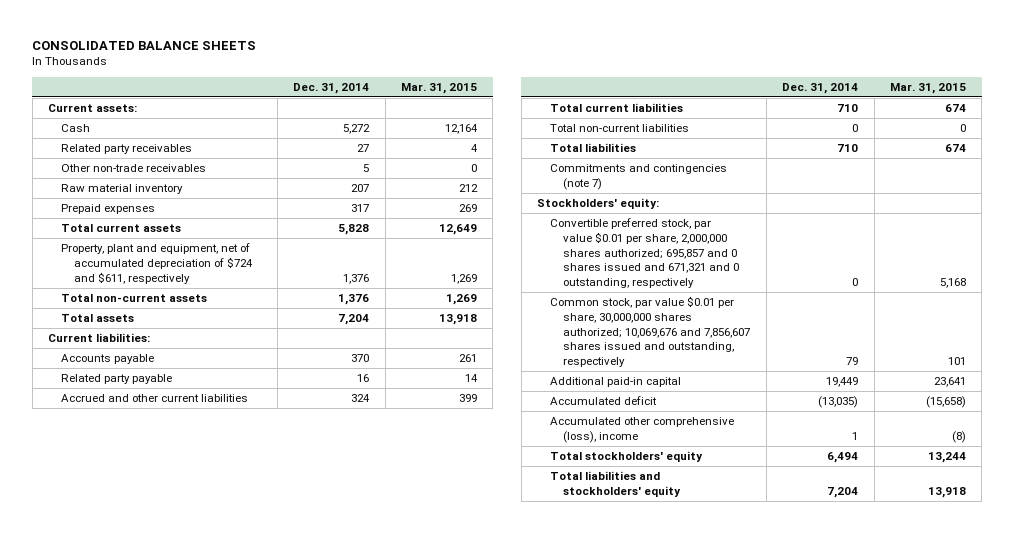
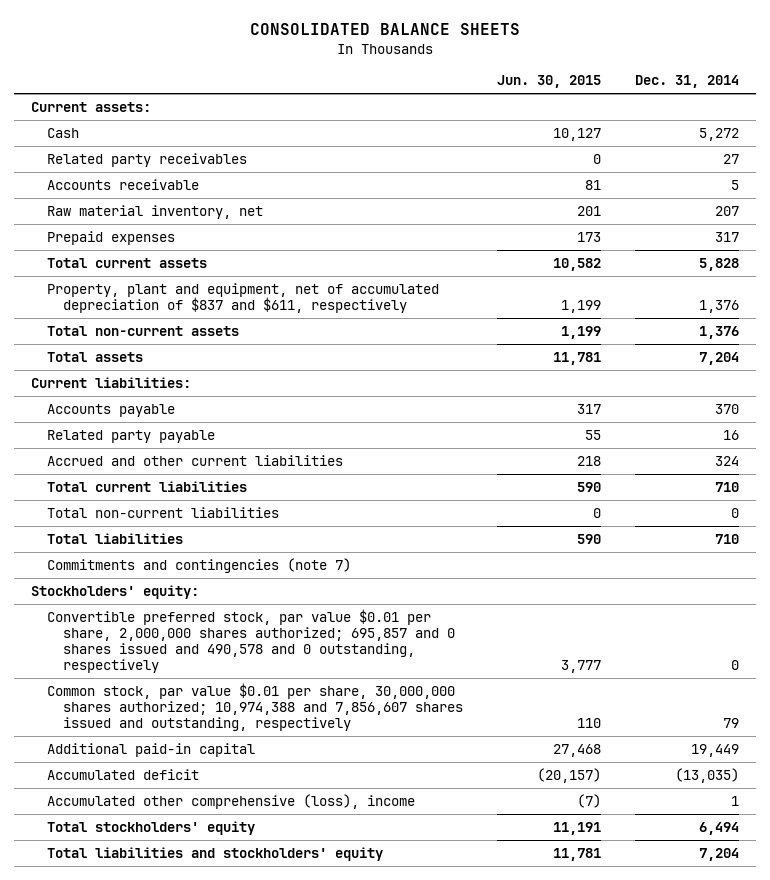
[400,82,477,94] Mar. 31, 2015 -> none
none -> [497,75,602,89] Jun. 30, 2015
[61,164,207,173] Other non-trade receivables -> none
none -> [47,178,200,190] Accounts receivable
[61,184,184,195] Raw material inventory -> [47,204,264,219] Raw material inventory, net
[61,243,254,284] Property, plant and equipment, net of accumulated depreciation of $724 and $611, respectively -> [47,282,440,313] Property, plant and equipment, net of accumulated depreciation of $837 and $611, respectively
[550,218,740,288] Convertible preferred stock, par value $0.01 per share, 2,000,000 shares authorized; 695,857 and 0 shares issued and 671,321 and 0 outstanding, respectively -> [47,608,456,674] Convertible preferred stock, par value $0.01 per share, 2,000,000 shares authorized; 695,857 and 0 shares issued and 490,578 and 0 outstanding, respectively
[550,296,751,367] Common stock, par value $0.01 per share, 30,000,000 shares authorized; 10,069,676 and 7,856,607 shares issued and outstanding, respectively -> [47,682,464,731] Common stock, par value $0.01 per share, 30,000,000 shares authorized; 10,974,388 and 7,856,607 shares issued and outstanding, respectively

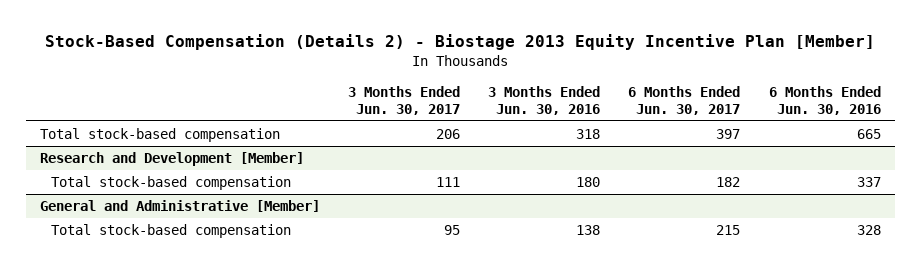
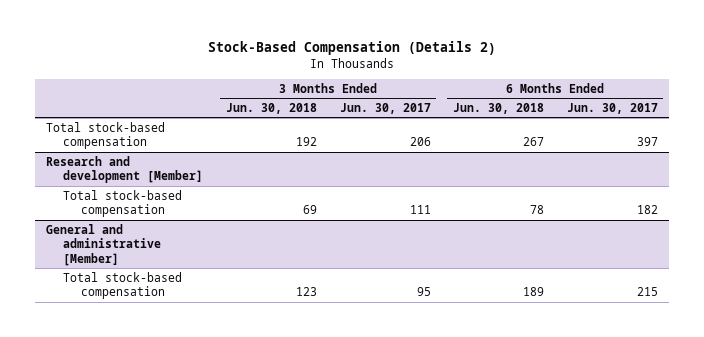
[45,34,876,51] Stock-Based Compensation (Details 2) - Biostage 2013 Equity Incentive Plan [Member] -> [207,41,496,56] Stock-Based Compensation (Details 2)
[488,85,601,115] 3 Months Ended Jun. 30, 2016 -> none
[768,85,881,115] 6 Months Ended Jun. 30, 2016 -> none
none -> [226,103,318,115] Jun. 30, 2018
none -> [453,103,545,115] Jun. 30, 2018
[39,152,304,167] Research and Development [Member] -> [45,155,204,184] Research and development [Member]
[39,200,320,213] General and Administrative [Member] -> [45,223,162,266] General and administrative [Member]

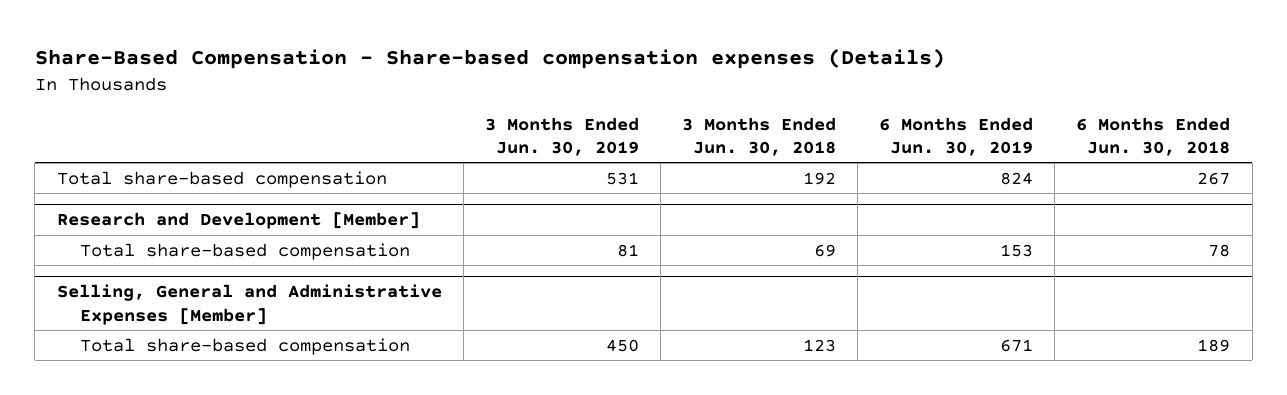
[207,41,496,56] Stock-Based Compensation (Details 2) -> [34,48,945,70] Share-Based Compensation - Share-based compensation expenses (Details)
[339,103,431,115] Jun. 30, 2017 -> none
[566,103,658,115] Jun. 30, 2017 -> none
none -> [484,116,639,157] 3 Months Ended Jun. 30, 2019
none -> [879,116,1034,157] 6 Months Ended Jun. 30, 2019
[45,121,165,150] Total stock-based compensation -> [56,170,387,188] Total share-based compensation
[45,155,204,184] Research and development [Member] -> [56,212,420,230] Research and Development [Member]
[63,189,183,218] Total stock-based compensation -> [80,242,411,260] Total share-based compensation
[45,223,162,266] General and administrative [Member] -> [56,284,442,325] Selling, General and Administrative Expenses [Member]
[63,271,183,300] Total stock-based compensation -> [80,337,411,355] Total share-based compensation

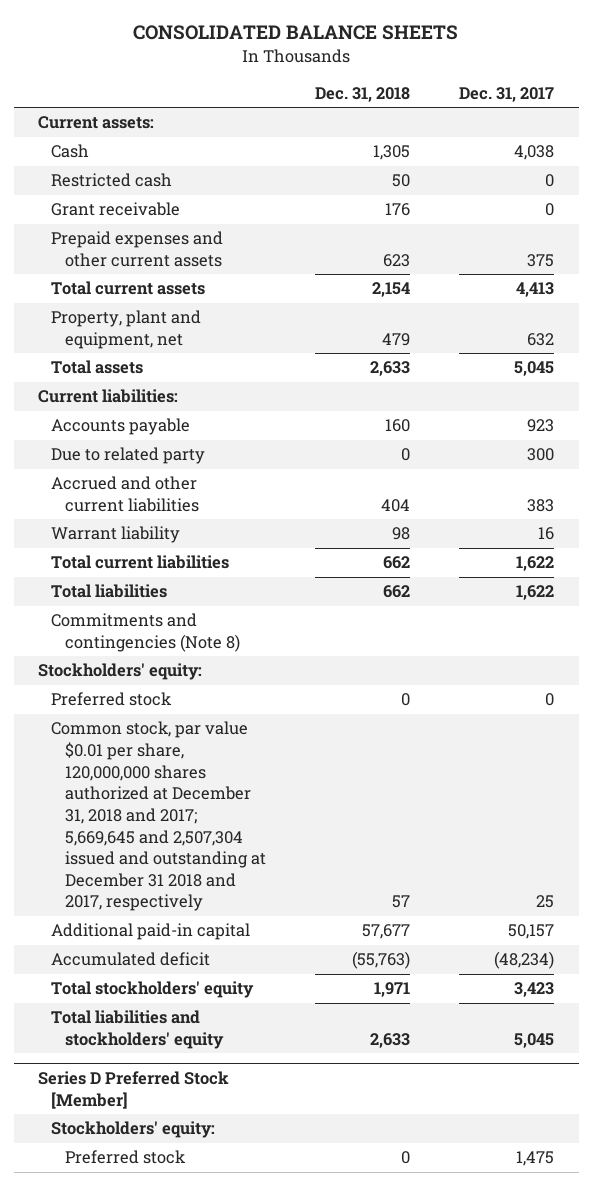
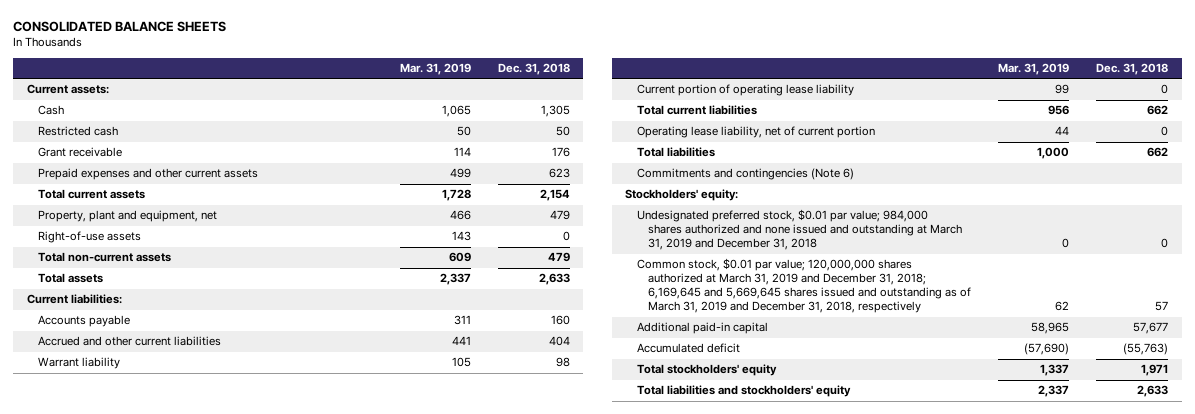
[459,86,555,102] Dec. 31, 2017 -> none
none -> [399,63,471,76] Mar. 31, 2019
none -> [38,231,142,244] Right-of-use assets
none -> [38,252,172,263] Total non-current assets
[51,447,206,465] Due to related party -> none
none -> [636,84,854,97] Current portion of operating lease liability
none -> [636,126,875,139] Operating lease liability, net of current portion
[51,613,240,652] Commitments and contingencies (Note 8) -> [636,168,854,181] Commitments and contingencies (Note 6)
[51,692,173,707] Preferred stock -> [636,209,963,251] Undesignated preferred stock, $0.01 par value; 984,000 shares authorized and none issued and outstanding at March 31, 2019 and December 31, 2018
[51,721,266,912] Common stock, par value $0.01 per share, 120,000,000 shares authorized at December 31, 2018 and 2017; 5,669,645 and 2,507,304 issued and outstanding at December 31 2018 and 2017, respectively -> [636,258,972,314] Common stock, $0.01 par value; 120,000,000 shares authorized at March 31, 2019 and December 31, 2018; 6,169,645 and 5,669,645 shares issued and outstanding as of March 31, 2019 and December 31, 2018, respectively
[38,1071,230,1109] Series D Preferred Stock [Member] -> none
[51,1121,216,1139] Stockholders' equity: -> none
[64,1150,186,1165] Preferred stock -> none

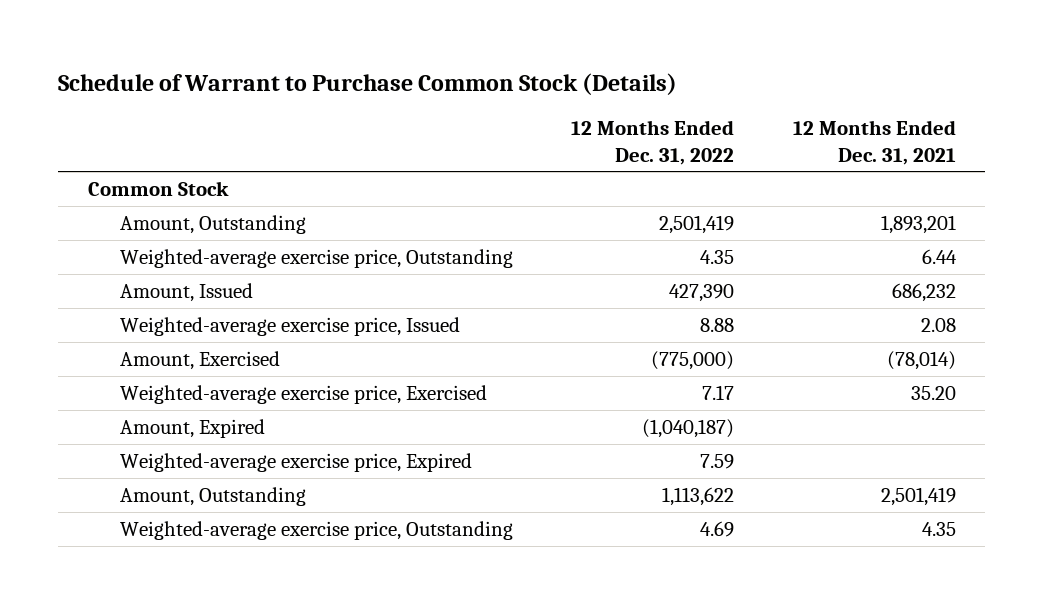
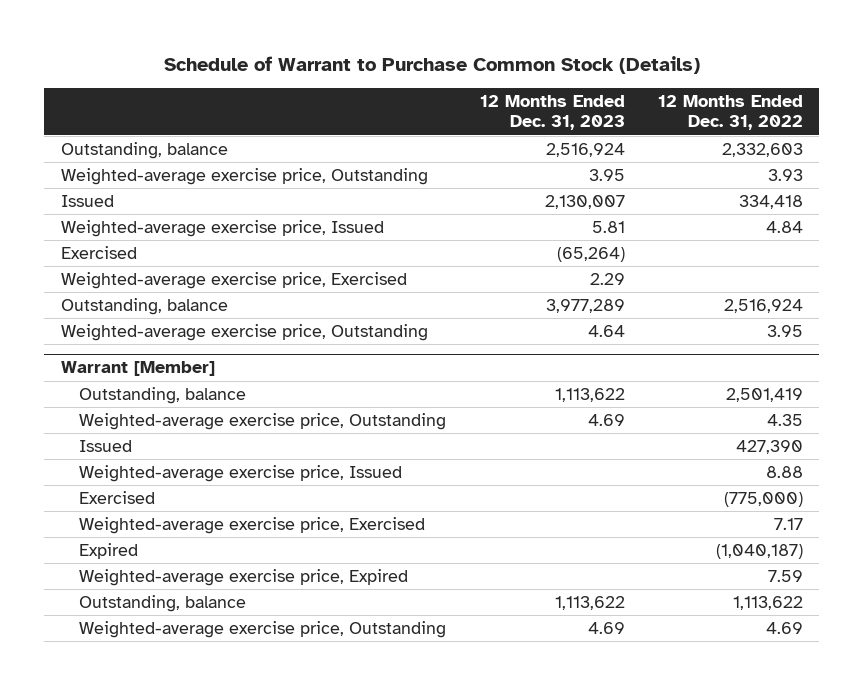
[792,120,956,165] 12 Months Ended Dec. 31, 2021 -> none
none -> [479,95,625,131] 12 Months Ended Dec. 31, 2023
[87,180,229,196] Common Stock -> none
[119,214,306,234] Amount, Outstanding -> [60,142,228,160] Outstanding, balance
[659,214,735,234] 2,501,419 -> [721,143,803,158] 2,332,603
none -> [60,168,428,186] Weighted-average exercise price, Outstanding
none -> [60,195,114,208] Issued
none -> [60,220,384,238] Weighted-average exercise price, Issued
none -> [60,246,137,260] Exercised
none -> [60,272,407,290] Weighted-average exercise price, Exercised
none -> [60,298,228,316] Outstanding, balance
none -> [60,324,428,342] Weighted-average exercise price, Outstanding
none -> [60,361,215,377] Warrant [Member]
none -> [79,387,247,405] Outstanding, balance
[119,282,253,302] Amount, Issued -> [79,440,133,453] Issued
[119,350,280,370] Amount, Exercised -> [79,491,156,505] Exercised
[119,418,265,438] Amount, Expired -> [79,543,139,560] Expired
[119,486,306,506] Amount, Outstanding -> [79,595,247,613] Outstanding, balance

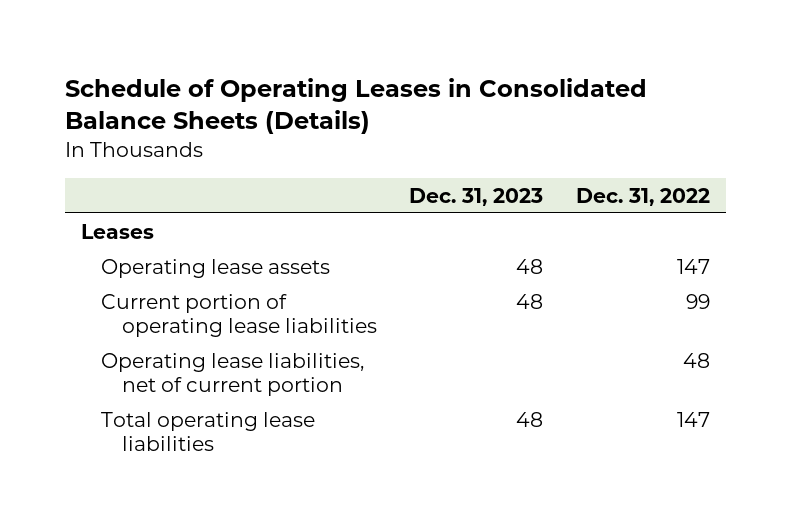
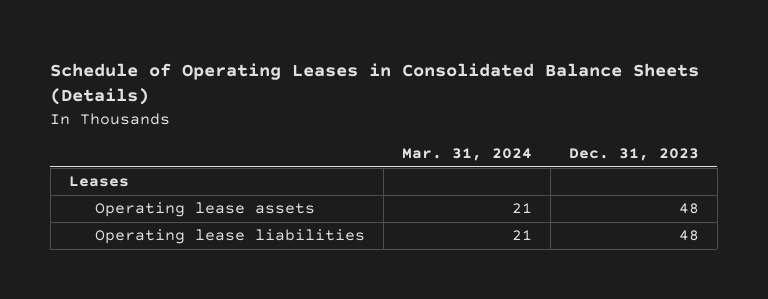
[576,187,711,206] Dec. 31, 2022 -> none
none -> [401,148,532,162] Mar. 31, 2024
[101,352,365,397] Operating lease liabilities, net of current portion -> none
[101,411,316,452] Total operating lease liabilities -> none
[101,293,377,338] Current portion of operating lease liabilities -> [95,229,366,245] Operating lease liabilities

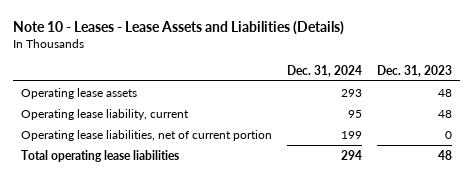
[50,62,700,106] Schedule of Operating Leases in Consolidated Balance Sheets (Details) -> [13,20,345,35] Note 10 - Leases - Lease Assets and Liabilities (Details)
[401,148,532,162] Mar. 31, 2024 -> none
none -> [286,64,362,77] Dec. 31, 2024
[68,176,129,188] Leases -> none
[95,229,366,245] Operating lease liabilities -> [20,108,189,120] Operating lease liability, current
none -> [20,129,272,141] Operating lease liabilities, net of current portion
none -> [20,149,179,162] Total operating lease liabilities

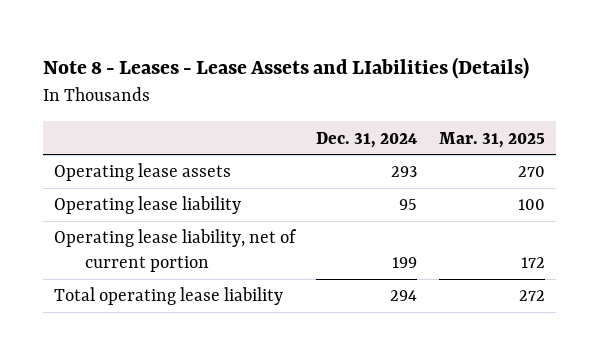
[13,20,345,35] Note 10 - Leases - Lease Assets and Liabilities (Details) -> [42,57,529,80] Note 8 - Leases - Lease Assets and LIabilities (Details)
[376,64,452,77] Dec. 31, 2023 -> none
none -> [438,131,545,148] Mar. 31, 2025
[20,108,189,120] Operating lease liability, current -> [53,196,241,215] Operating lease liability
[20,129,272,141] Operating lease liabilities, net of current portion -> [53,229,297,272] Operating lease liability, net of current portion
[20,149,179,162] Total operating lease liabilities -> [53,287,283,306] Total operating lease liability

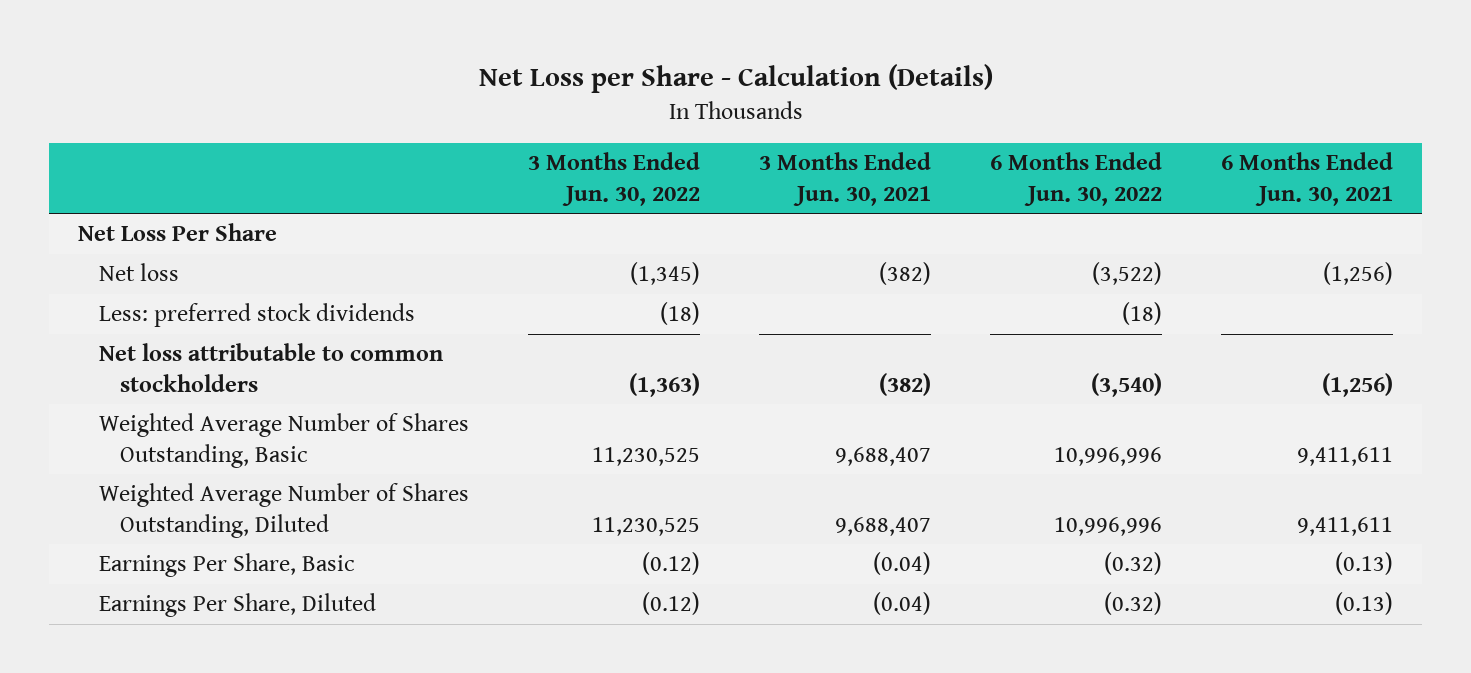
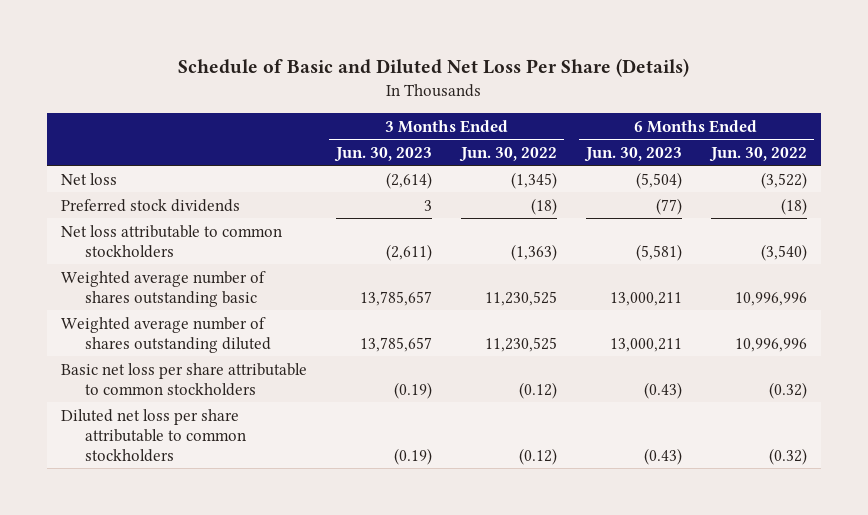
[478,64,993,94] Net Loss per Share - Calculation (Details) -> [177,58,689,78] Schedule of Basic and Diluted Net Loss Per Share (Details)
[759,152,932,206] 3 Months Ended Jun. 30, 2021 -> none
[1220,152,1393,206] 6 Months Ended Jun. 30, 2021 -> none
none -> [334,146,433,162] Jun. 30, 2023
none -> [583,146,682,162] Jun. 30, 2023
[78,223,278,242] Net Loss Per Share -> none
[99,303,416,328] Less: preferred stock dividends -> [61,198,241,212] Preferred stock dividends
[99,413,470,468] Weighted Average Number of Shares Outstanding, Basic -> [61,270,267,307] Weighted average number of shares outstanding basic
[99,483,470,538] Weighted Average Number of Shares Outstanding, Diluted -> [61,316,271,353] Weighted average number of shares outstanding diluted
[99,553,356,578] Earnings Per Share, Basic -> [61,362,308,396] Basic net loss per share attributable to common stockholders
[99,593,377,618] Earnings Per Share, Diluted -> [61,408,246,462] Diluted net loss per share attributable to common stockholders

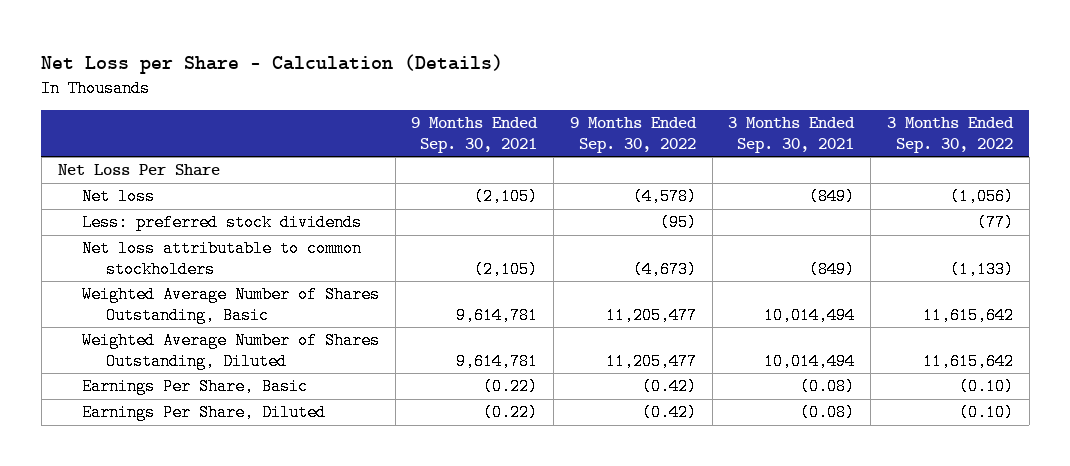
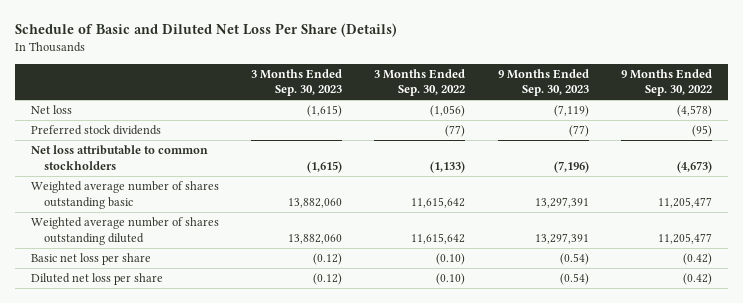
[41,53,504,74] Net Loss per Share - Calculation (Details) -> [14,23,397,38] Schedule of Basic and Diluted Net Loss Per Share (Details)
[411,117,539,153] 9 Months Ended Sep. 30, 2021 -> none
[728,117,856,153] 3 Months Ended Sep. 30, 2021 -> none
none -> [251,68,343,97] 3 Months Ended Sep. 30, 2023
none -> [497,68,589,97] 9 Months Ended Sep. 30, 2023
[57,164,220,177] Net Loss Per Share -> none
[81,214,362,232] Less: preferred stock dividends -> [31,125,162,136] Preferred stock dividends
[81,286,380,324] Weighted Average Number of Shares Outstanding, Basic -> [31,181,220,209] Weighted average number of shares outstanding basic
[81,332,380,370] Weighted Average Number of Shares Outstanding, Diluted -> [31,217,220,245] Weighted average number of shares outstanding diluted
[81,378,308,396] Earnings Per Share, Basic -> [31,253,152,266] Basic net loss per share
[81,404,326,422] Earnings Per Share, Diluted -> [31,273,164,286] Diluted net loss per share

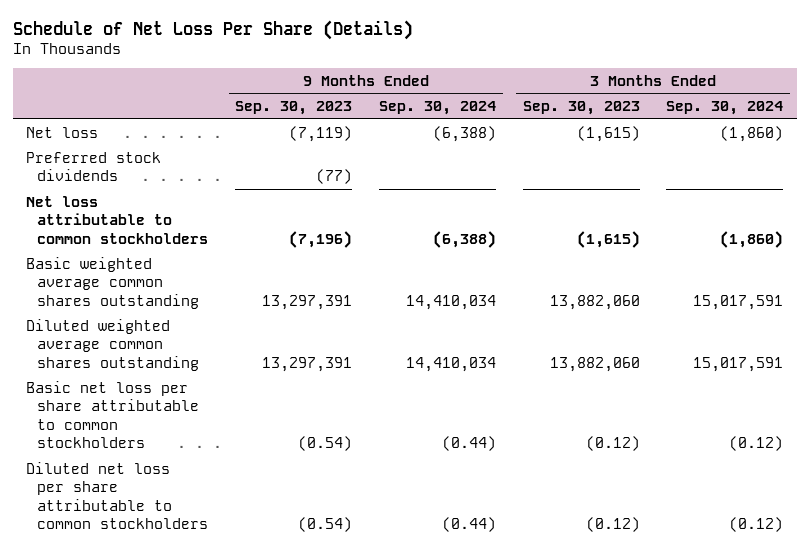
[14,23,397,38] Schedule of Basic and Diluted Net Loss Per Share (Details) -> [12,19,413,40] Schedule of Net Loss Per Share (Details)
[374,68,466,97] 3 Months Ended Sep. 30, 2022 -> none
[620,68,712,97] 9 Months Ended Sep. 30, 2022 -> none
none -> [378,101,496,116] Sep. 30, 2024
none -> [666,101,784,116] Sep. 30, 2024
[31,181,220,209] Weighted average number of shares outstanding basic -> [25,256,200,309] Basic weighted average common shares outstanding
[31,217,220,245] Weighted average number of shares outstanding diluted -> [25,318,200,371] Diluted weighted average common shares outstanding
[31,253,152,266] Basic net loss per share -> [25,380,200,449] Basic net loss per share attributable to common stockholders
[31,273,164,286] Diluted net loss per share -> [25,461,209,530] Diluted net loss per share attributable to common stockholders

